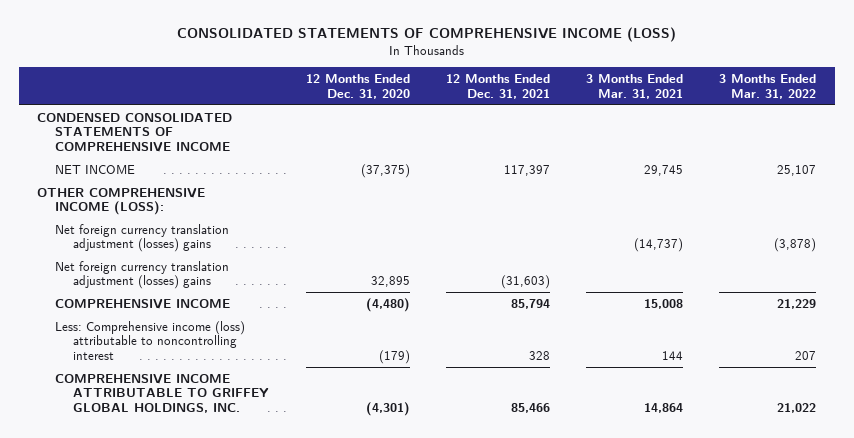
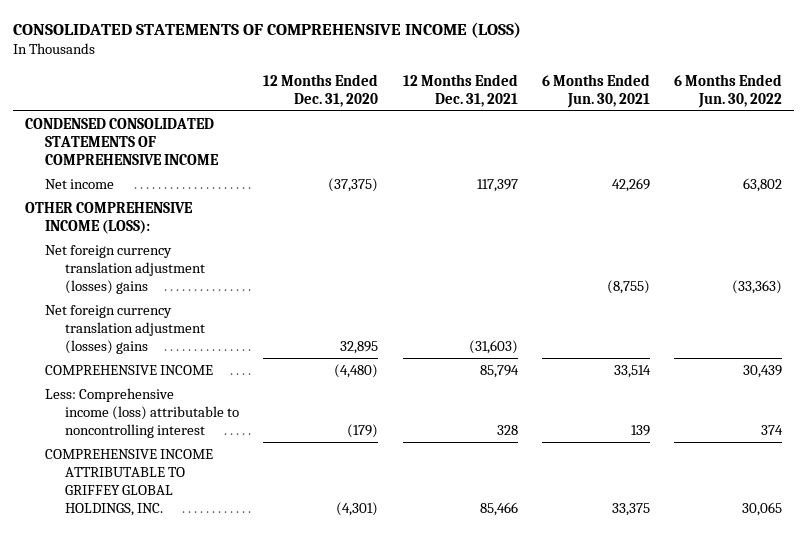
[586,73,684,99] 3 Months Ended Mar. 31, 2021 -> none
[719,73,817,99] 3 Months Ended Mar. 31, 2022 -> none
none -> [541,73,650,108] 6 Months Ended Jun. 30, 2021
none -> [673,73,782,108] 6 Months Ended Jun. 30, 2022
[55,164,136,174] NET INCOME -> [45,178,115,189] Net income

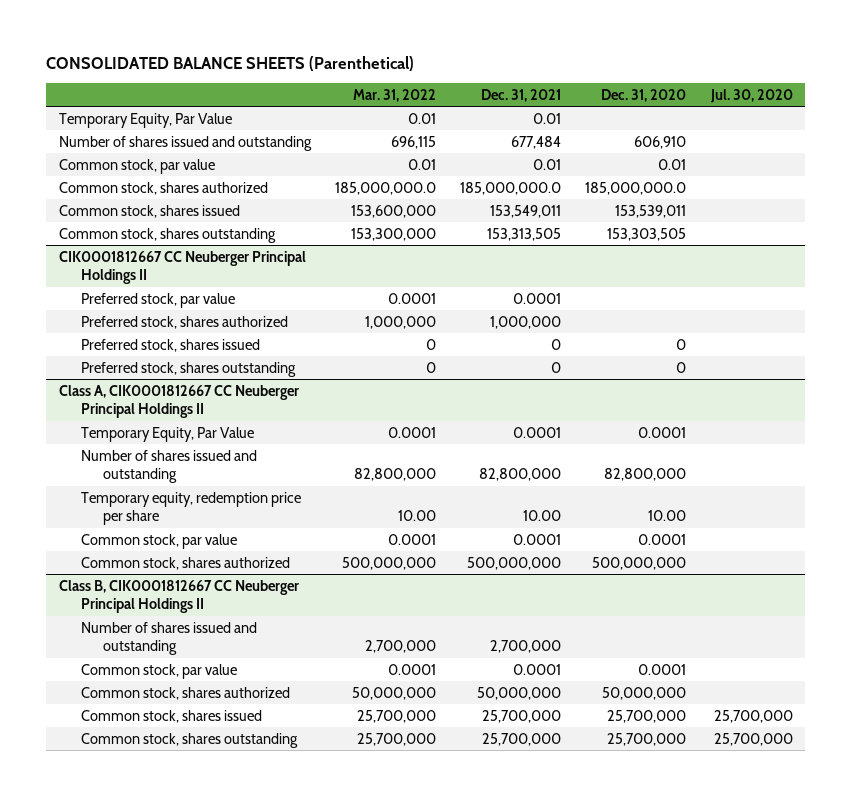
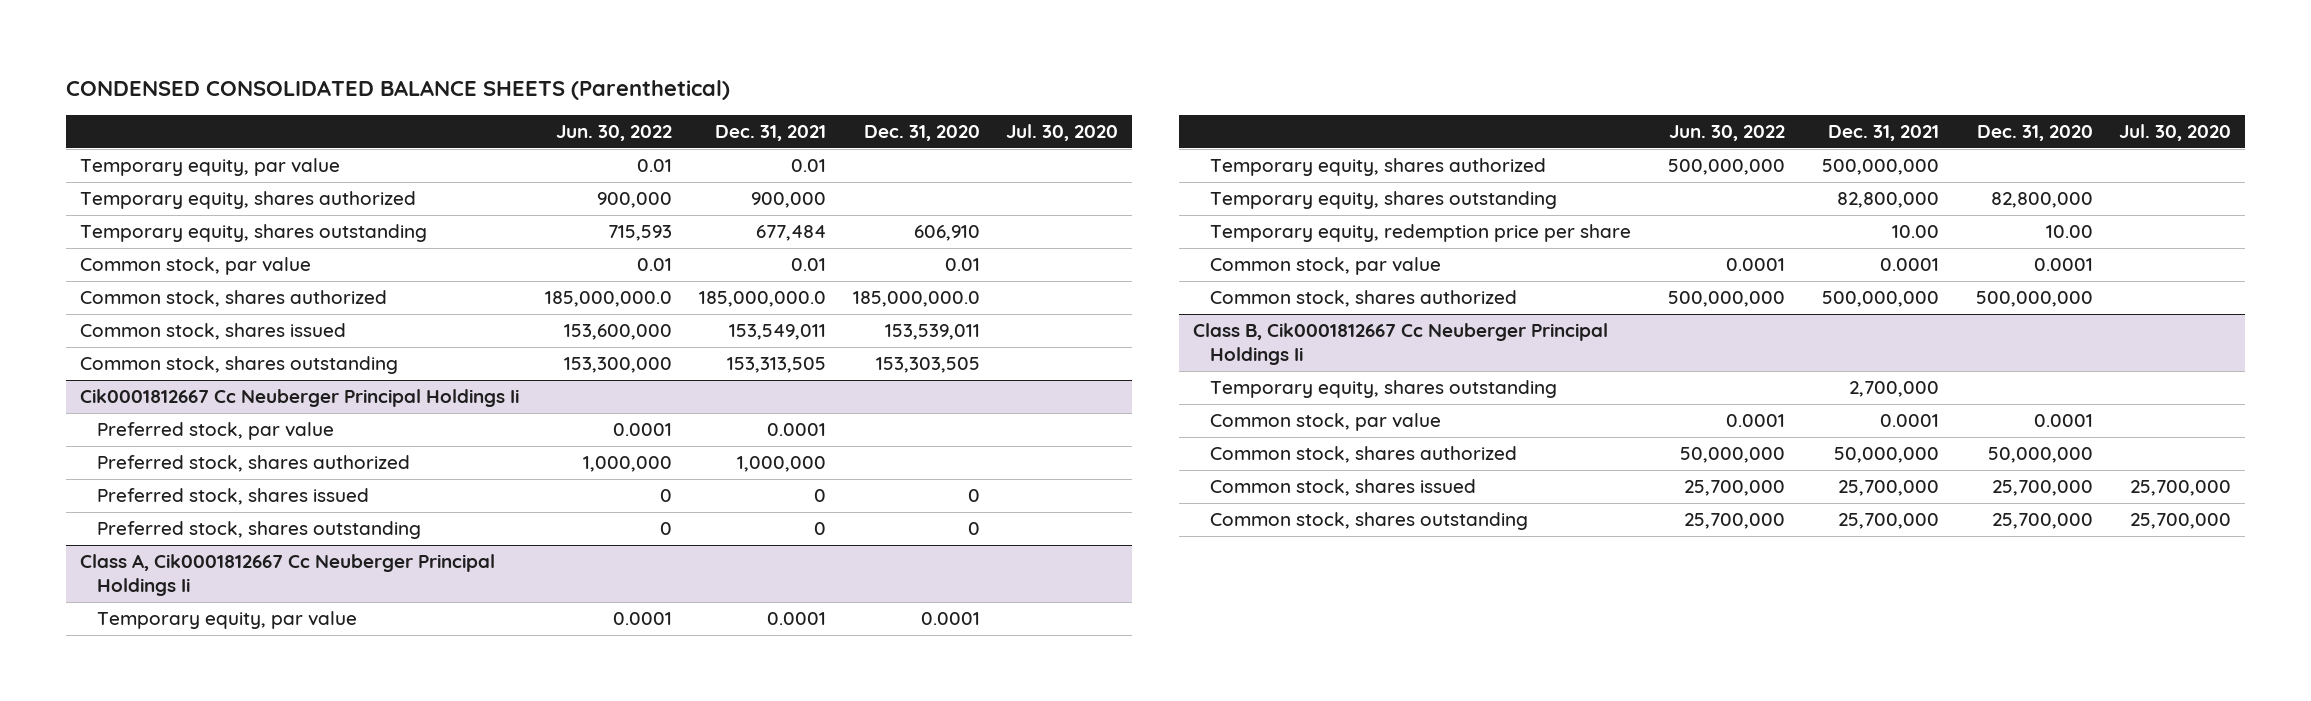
[46,55,415,71] CONSOLIDATED BALANCE SHEETS (Parenthetical) -> [66,79,731,100] CONDENSED CONSOLIDATED BALANCE SHEETS (Parenthetical)
[352,88,436,102] Mar. 31, 2022 -> none
none -> [556,124,673,141] Jun. 30, 2022
[58,112,232,128] Temporary Equity, Par Value -> [79,158,340,177] Temporary equity, par value
none -> [79,191,416,210] Temporary equity, shares authorized
[58,135,312,151] Number of shares issued and outstanding -> [79,224,427,243] Temporary equity, shares outstanding
[58,250,306,285] CIK0001812667 CC Neuberger Principal Holdings II -> [79,389,519,408] Cik0001812667 Cc Neuberger Principal Holdings Ii
[58,384,299,419] Class A, CIK0001812667 CC Neuberger Principal Holdings II -> [79,554,495,596] Class A, Cik0001812667 Cc Neuberger Principal Holdings Ii
[80,426,254,442] Temporary Equity, Par Value -> [97,611,358,630] Temporary equity, par value
none -> [1210,158,1547,177] Temporary equity, shares authorized
[80,449,257,484] Number of shares issued and outstanding -> [1210,191,1558,210] Temporary equity, shares outstanding
[58,579,299,614] Class B, CIK0001812667 CC Neuberger Principal Holdings II -> [1192,323,1608,365] Class B, Cik0001812667 Cc Neuberger Principal Holdings Ii
[80,621,257,656] Number of shares issued and outstanding -> [1210,380,1558,399] Temporary equity, shares outstanding

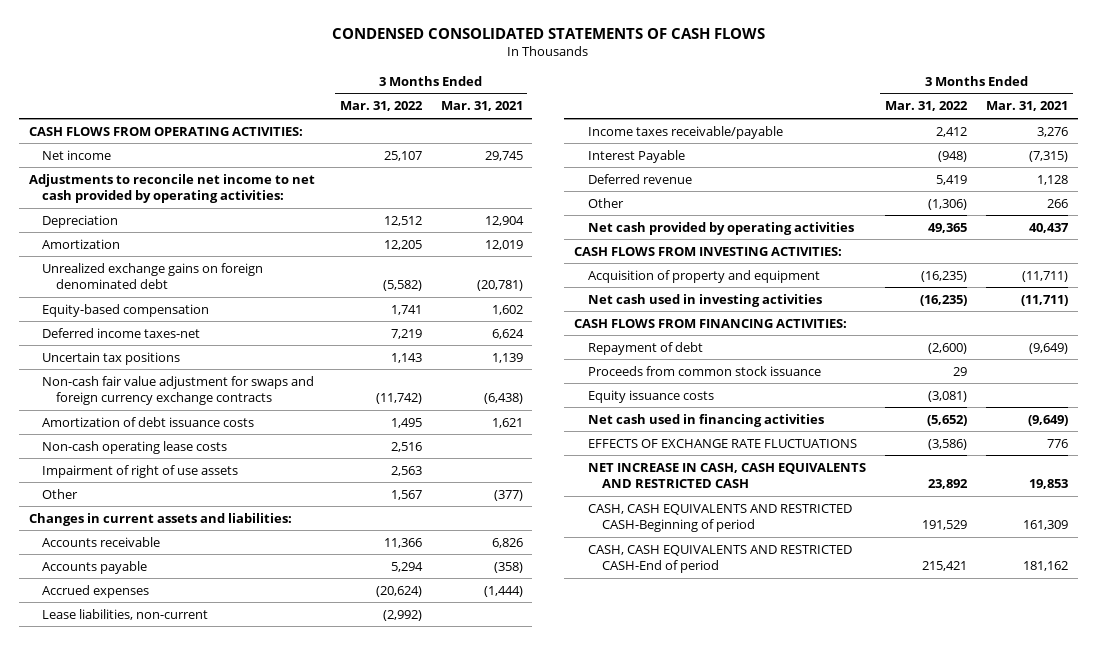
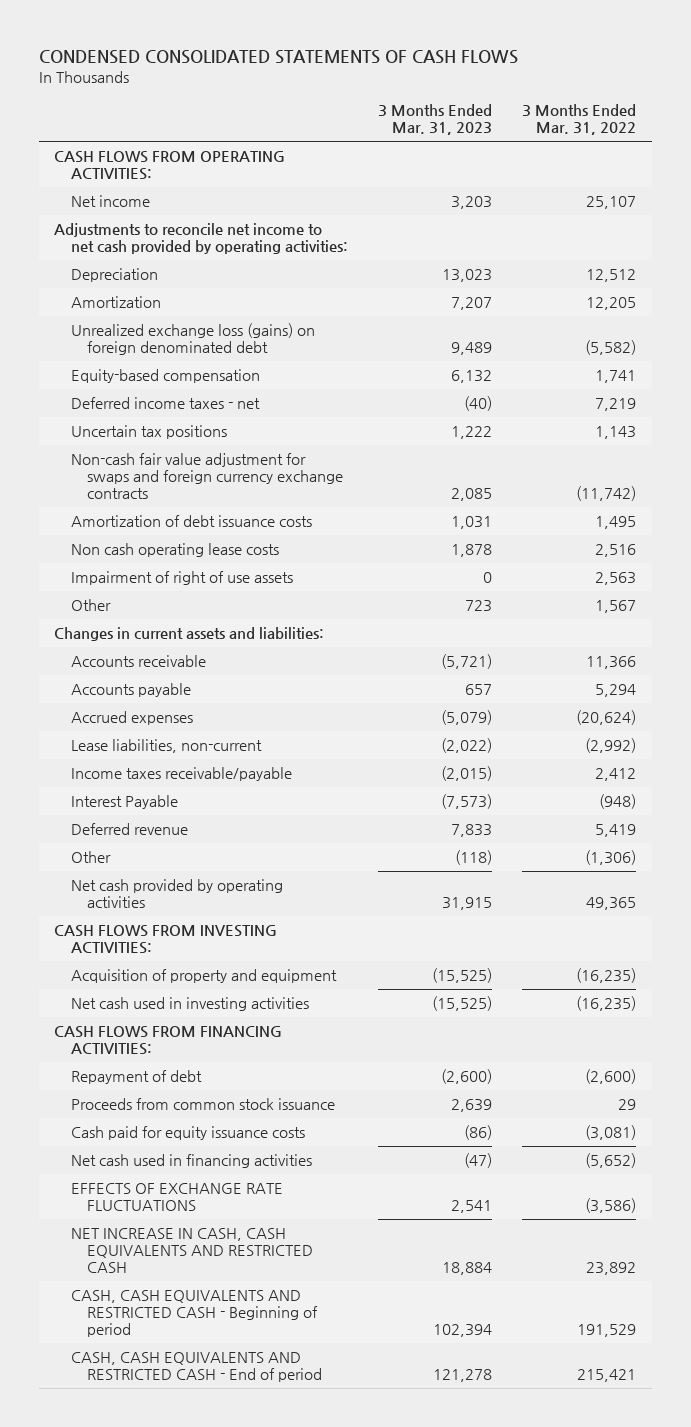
[440,101,523,112] Mar. 31, 2021 -> none
none -> [378,104,493,136] 3 Months Ended Mar. 31, 2023
[42,262,264,290] Unrealized exchange gains on foreign denominated debt -> [70,322,315,356] Unrealized exchange loss (gains) on foreign denominated debt
[42,327,201,338] Deferred income taxes-net -> [70,396,260,409] Deferred income taxes - net
[42,440,228,454] Non-cash operating lease costs -> [70,542,279,557] Non cash operating lease costs
[587,389,714,403] Equity issuance costs -> [70,1125,305,1140] Cash paid for equity issuance costs
[587,503,852,533] CASH, CASH EQUIVALENTS AND RESTRICTED CASH-Beginning of period -> [70,1289,319,1338] CASH, CASH EQUIVALENTS AND RESTRICTED CASH - Beginning of period
[587,544,852,574] CASH, CASH EQUIVALENTS AND RESTRICTED CASH-End of period -> [70,1351,323,1383] CASH, CASH EQUIVALENTS AND RESTRICTED CASH - End of period

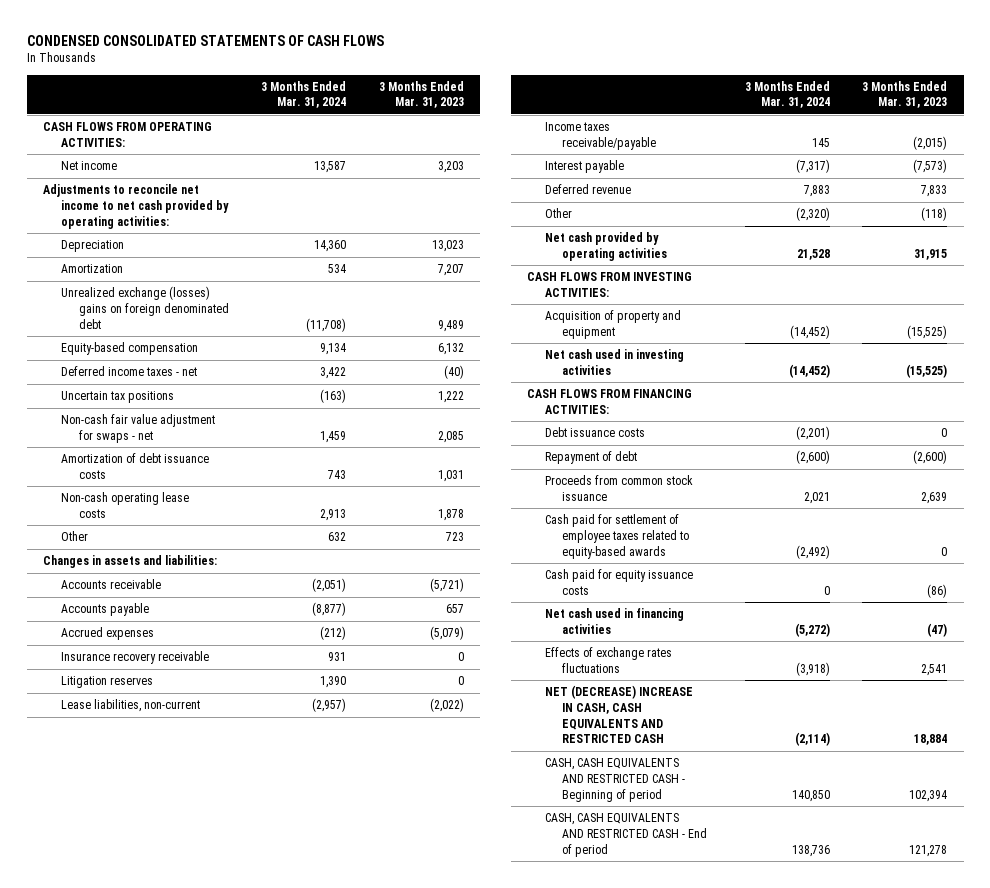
[522,104,637,136] 3 Months Ended Mar. 31, 2022 -> none
none -> [261,80,347,109] 3 Months Ended Mar. 31, 2024
[70,322,315,356] Unrealized exchange loss (gains) on foreign denominated debt -> [60,286,229,329] Unrealized exchange (losses) gains on foreign denominated debt
[70,452,344,500] Non-cash fair value adjustment for swaps and foreign currency exchange contracts -> [60,414,215,443] Non-cash fair value adjustment for swaps - net
[70,570,293,585] Impairment of right of use assets -> none
[70,542,279,557] Non cash operating lease costs -> [60,492,189,518] Non-cash operating lease costs
[54,626,325,641] Changes in current assets and liabilities: -> [43,555,218,569] Changes in assets and liabilities:
none -> [60,651,209,665] Insurance recovery receivable
none -> [60,676,153,689] Litigation reserves
[70,794,178,809] Interest Payable -> [544,160,624,174] Interest payable
none -> [544,427,645,438] Debt issuance costs
none -> [544,514,690,559] Cash paid for settlement of employee taxes related to equity-based awards
[70,1182,283,1212] EFFECTS OF EXCHANGE RATE FLUCTUATIONS -> [544,647,672,673] Effects of exchange rates fluctuations
[70,1227,314,1274] NET INCREASE IN CASH, CASH EQUIVALENTS AND RESTRICTED CASH -> [544,685,693,744] NET (DECREASE) INCREASE IN CASH, CASH EQUIVALENTS AND RESTRICTED CASH

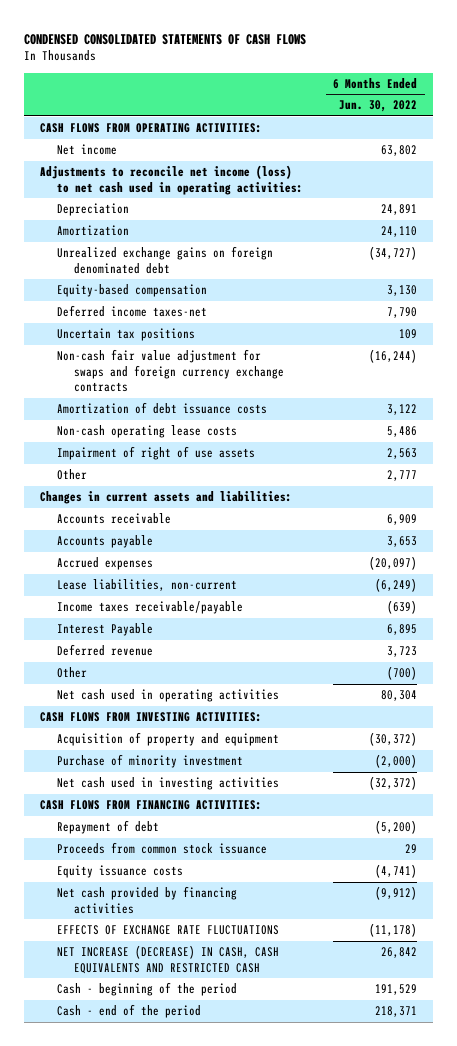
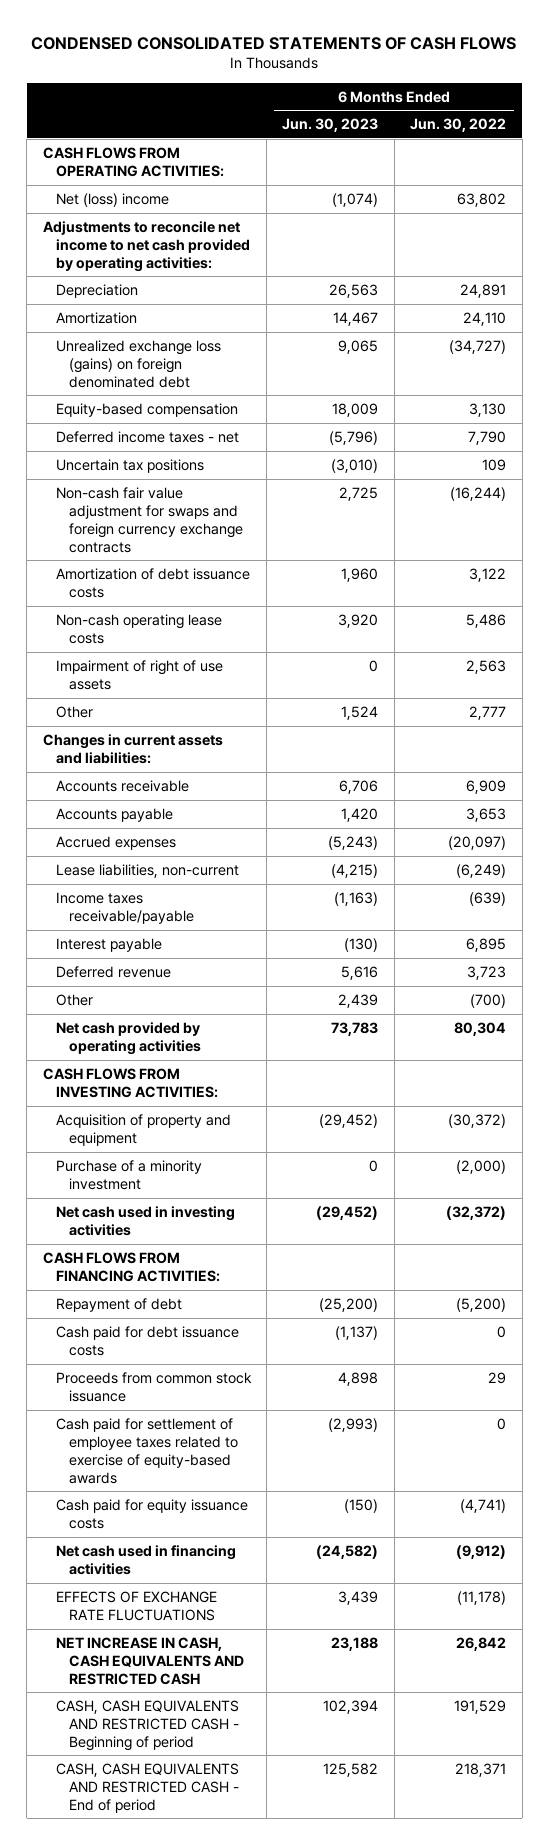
none -> [282,118,379,133] Jun. 30, 2023
[56,144,117,156] Net income -> [55,192,169,207] Net (loss) income
[39,165,303,195] Adjustments to reconcile net income (loss) to net cash used in operating activities: -> [42,220,250,272] Adjustments to reconcile net income to net cash provided by operating activities:
[56,246,273,274] Unrealized exchange gains on foreign denominated debt -> [55,339,221,388] Unrealized exchange loss (gains) on foreign denominated debt
[56,305,207,318] Deferred income taxes-net -> [55,430,239,443] Deferred income taxes - net
[56,623,153,637] Interest Payable -> [55,937,162,952] Interest payable
[56,689,279,703] Net cash used in operating activities -> [55,1021,201,1055] Net cash provided by operating activities
[56,754,243,769] Purchase of minority investment -> [55,1159,202,1190] Purchase of a minority investment
none -> [55,1325,239,1356] Cash paid for debt issuance costs
none -> [55,1417,238,1484] Cash paid for settlement of employee taxes related to exercise of equity-based awards
[56,865,183,879] Equity issuance costs -> [55,1498,248,1529] Cash paid for equity issuance costs
[56,886,237,914] Net cash provided by financing activities -> [55,1544,236,1575] Net cash used in financing activities
[56,945,279,974] NET INCREASE (DECREASE) IN CASH, CASH EQUIVALENTS AND RESTRICTED CASH -> [55,1636,244,1685] NET INCREASE IN CASH, CASH EQUIVALENTS AND RESTRICTED CASH
[56,982,237,997] Cash - beginning of the period -> [55,1699,239,1751] CASH, CASH EQUIVALENTS AND RESTRICTED CASH - Beginning of period
[56,1004,201,1019] Cash - end of the period -> [55,1762,239,1813] CASH, CASH EQUIVALENTS AND RESTRICTED CASH - End of period

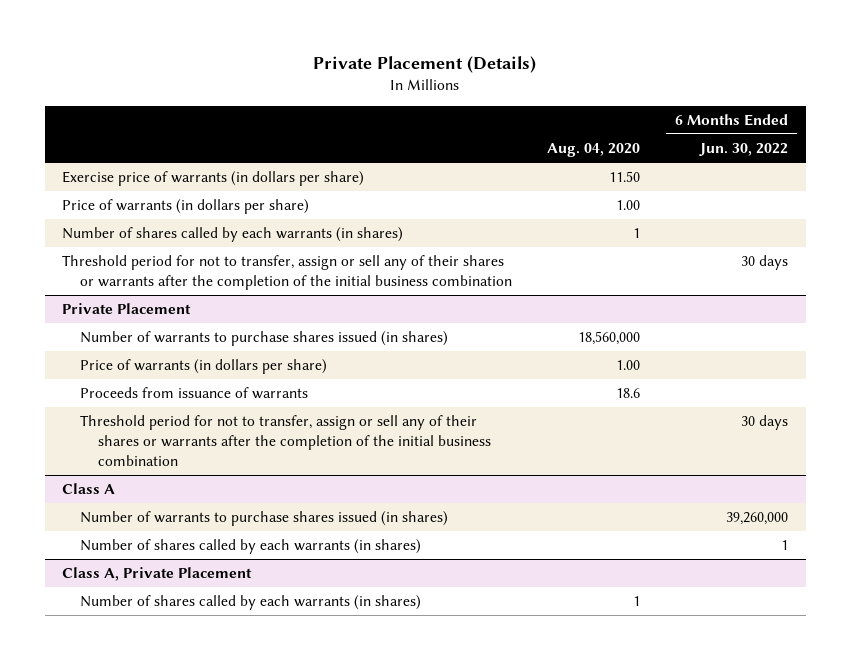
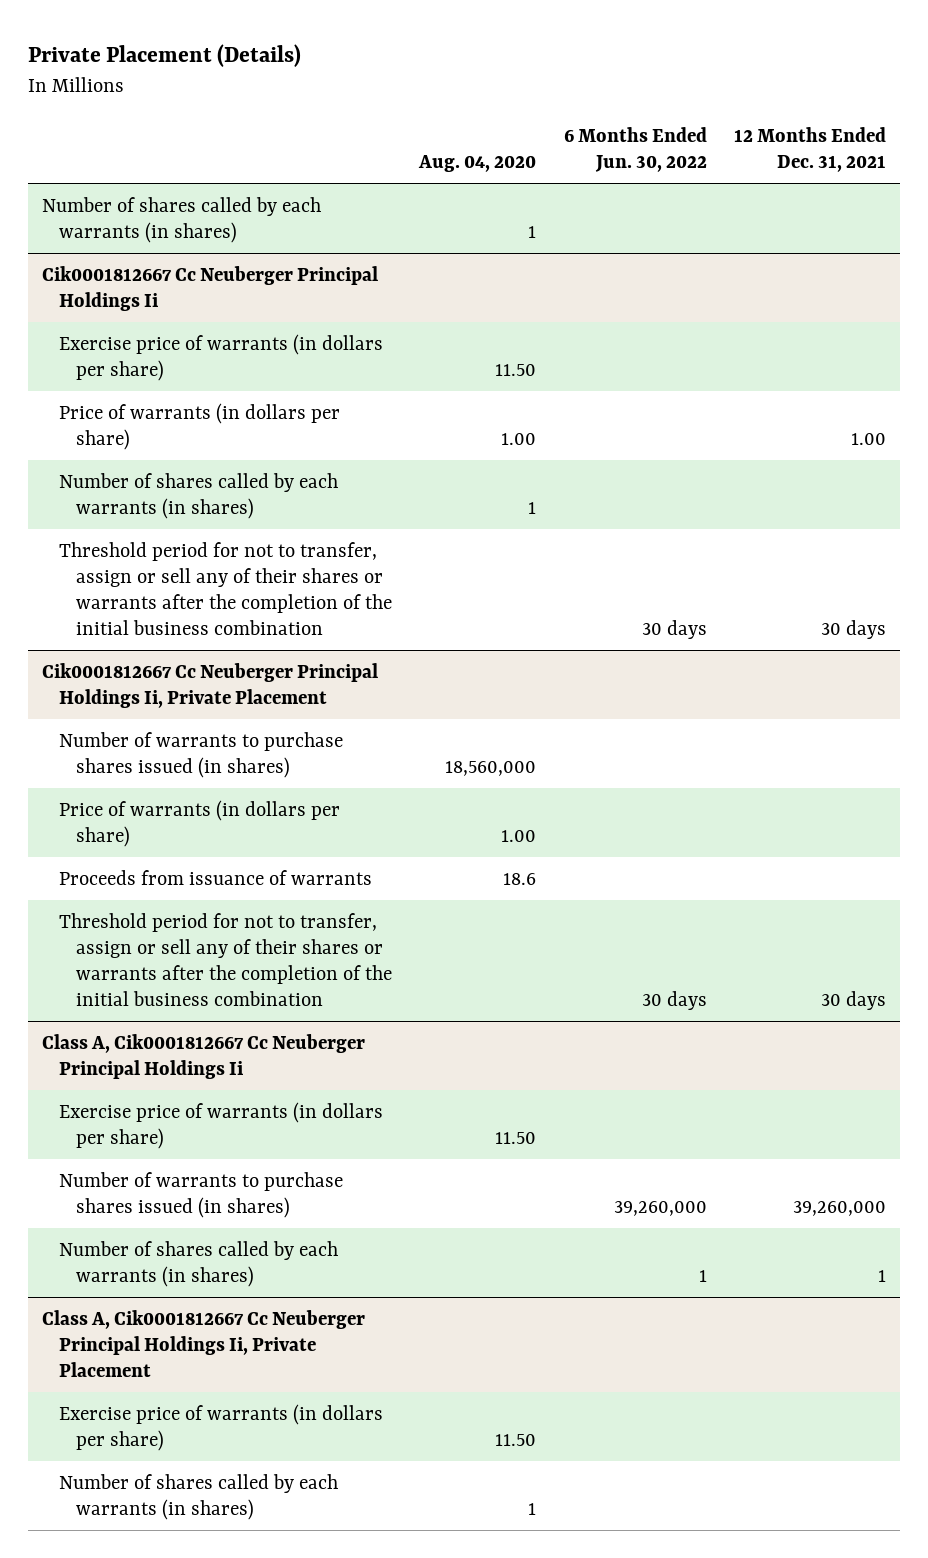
none -> [733,126,886,172] 12 Months Ended Dec. 31, 2021
none -> [41,196,321,243] Number of shares called by each warrants (in shares)
none -> [41,265,378,311] Cik0001812667 Cc Neuberger Principal Holdings Ii
[62,303,192,315] Private Placement -> none
none -> [41,662,378,708] Cik0001812667 Cc Neuberger Principal Holdings Ii, Private Placement
[62,483,116,495] Class A -> none
none -> [41,1033,365,1079] Class A, Cik0001812667 Cc Neuberger Principal Holdings Ii
none -> [58,1101,383,1149] Exercise price of warrants (in dollars per share)
[62,567,253,582] Class A, Private Placement -> none
none -> [41,1309,365,1377] Class A, Cik0001812667 Cc Neuberger Principal Holdings Ii, Private Placement
none -> [58,1403,383,1451] Exercise price of warrants (in dollars per share)

